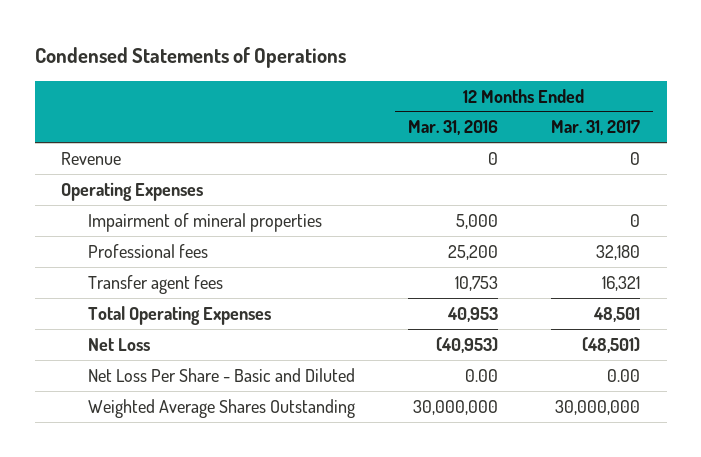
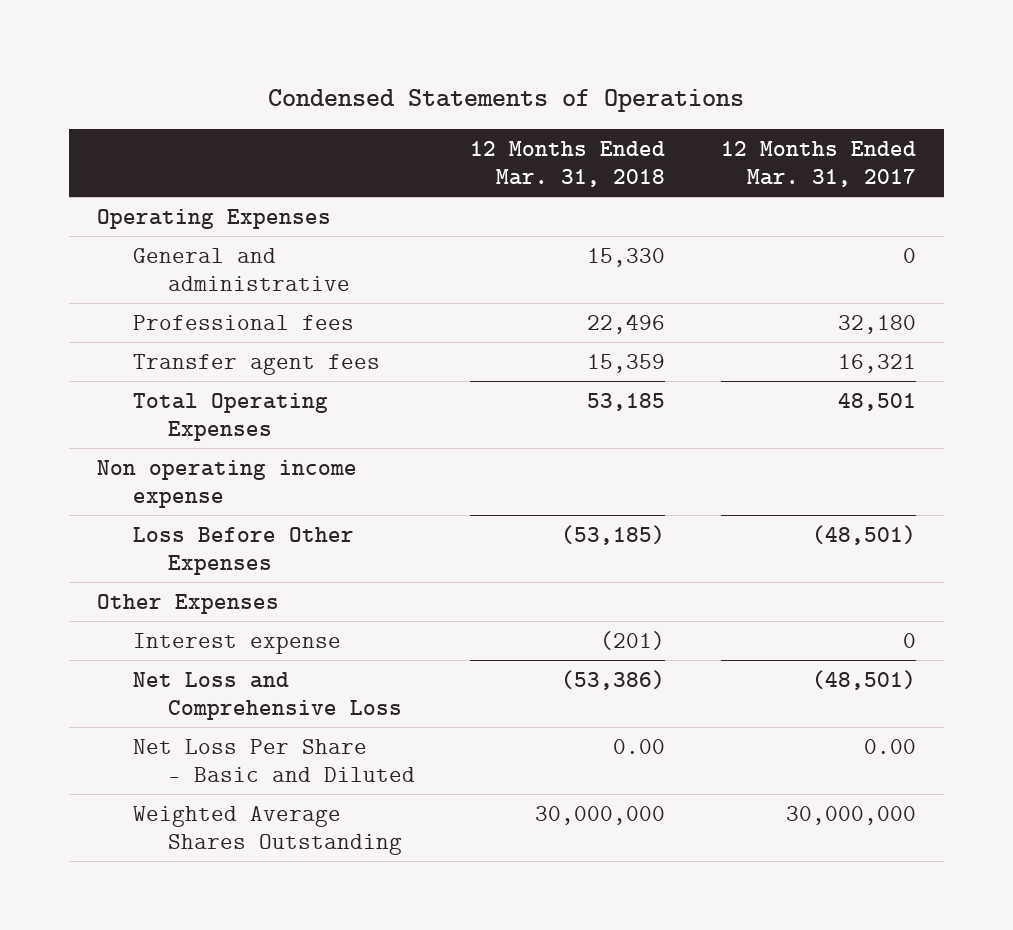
[408,120,499,136] Mar. 31, 2016 -> none
none -> [470,140,666,187] 12 Months Ended Mar. 31, 2018
[61,151,122,165] Revenue -> none
[87,212,322,232] Impairment of mineral properties -> none
none -> [132,247,351,291] General and administrative
none -> [97,459,358,508] Non operating income expense
none -> [132,526,354,575] Loss Before Other Expenses
none -> [97,593,280,614] Other Expenses
none -> [132,632,341,654] Interest expense
[87,337,150,351] Net Loss -> [132,671,403,720] Net Loss and Comprehensive Loss

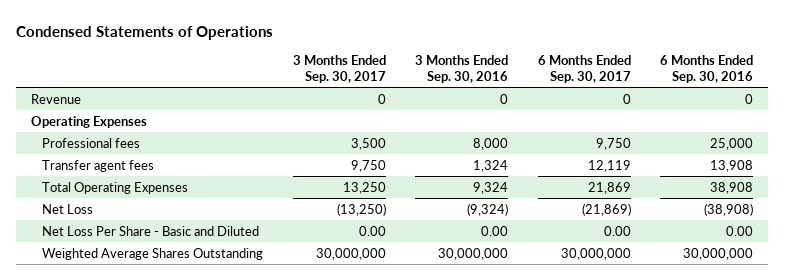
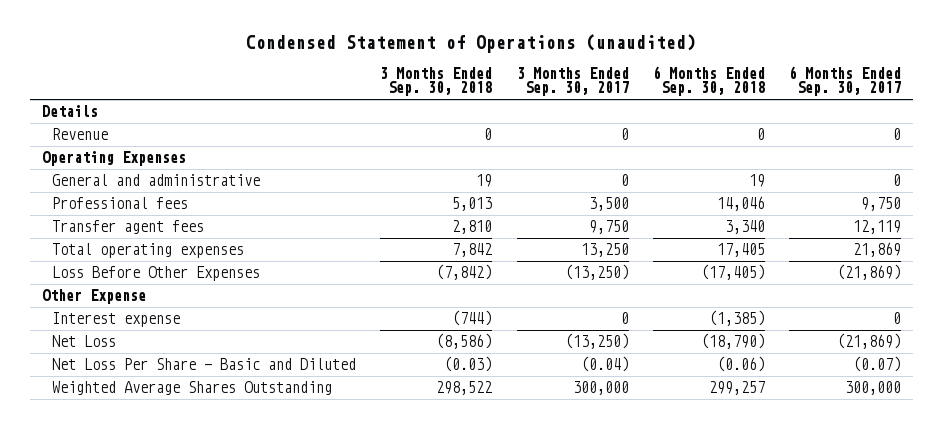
[16,25,274,40] Condensed Statements of Operations -> [246,33,697,53] Condensed Statement of Operations (unaudited)
[415,55,509,84] 3 Months Ended Sep. 30, 2016 -> none
[660,55,754,84] 6 Months Ended Sep. 30, 2016 -> none
none -> [380,66,493,97] 3 Months Ended Sep. 30, 2018
none -> [652,65,765,97] 6 Months Ended Sep. 30, 2018
none -> [41,105,98,118] Details
none -> [51,174,260,187] General and administrative
[41,181,188,194] Total Operating Expenses -> [51,243,244,259] Total operating expenses
none -> [51,266,260,282] Loss Before Other Expenses
none -> [41,289,146,305] Other Expense
none -> [51,312,180,328] Interest expense
[358,225,386,236] 0.00 -> [580,356,629,373] (0.04)
[603,225,631,236] 0.00 -> [853,356,902,373] (0.07)
[315,247,386,260] 30,000,000 -> [572,381,629,396] 300,000
[560,247,631,260] 30,000,000 -> [845,381,902,396] 300,000

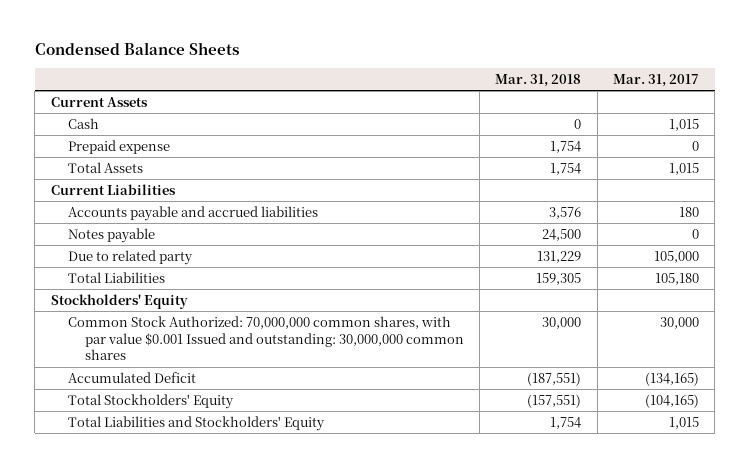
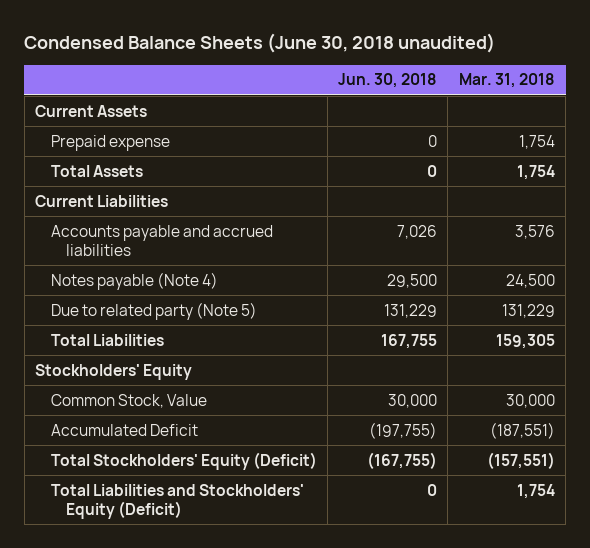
[34,42,239,56] Condensed Balance Sheets -> [24,32,496,53] Condensed Balance Sheets (June 30, 2018 unaudited)
[613,73,700,87] Mar. 31, 2017 -> none
none -> [338,73,438,89] Jun. 30, 2018
[67,117,99,129] Cash -> none
[67,227,155,243] Notes payable -> [50,271,218,290] Notes payable (Note 4)
[67,249,193,265] Due to related party -> [50,301,257,320] Due to related party (Note 5)
[67,315,464,361] Common Stock Authorized: 70,000,000 common shares, with par value $0.001 Issued and outstanding: 30,000,000 common shares -> [50,393,207,408] Common Stock, Value
[67,393,234,409] Total Stockholders' Equity -> [50,451,317,470] Total Stockholders' Equity (Deficit)
[67,415,325,431] Total Liabilities and Stockholders' Equity -> [50,483,304,519] Total Liabilities and Stockholders' Equity (Deficit)

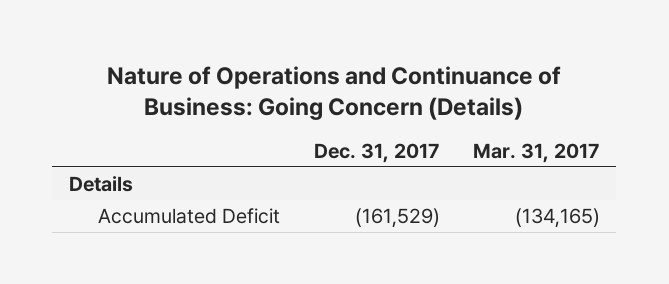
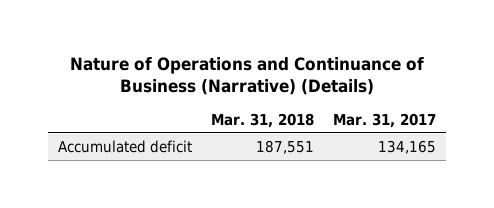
[107,65,562,121] Nature of Operations and Continuance of Business: Going Concern (Details) -> [70,57,425,96] Nature of Operations and Continuance of Business (Narrative) (Details)
[313,143,440,164] Dec. 31, 2017 -> none
none -> [211,113,315,129] Mar. 31, 2018
[69,175,134,192] Details -> none
[98,207,281,224] Accumulated Deficit -> [57,140,192,154] Accumulated deficit
[514,207,600,228] (134,165) -> [378,140,437,155] 134,165

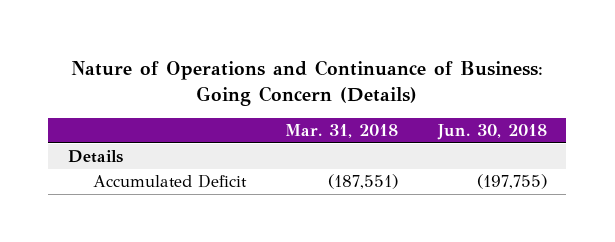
[70,57,425,96] Nature of Operations and Continuance of Business (Narrative) (Details) -> [71,59,544,106] Nature of Operations and Continuance of Business: Going Concern (Details)
[333,113,437,129] Mar. 31, 2017 -> none
none -> [436,124,547,141] Jun. 30, 2018
none -> [68,150,124,164] Details
[57,140,192,154] Accumulated deficit -> [92,174,247,189] Accumulated Deficit
[256,140,315,155] 187,551 -> [328,174,399,190] (187,551)

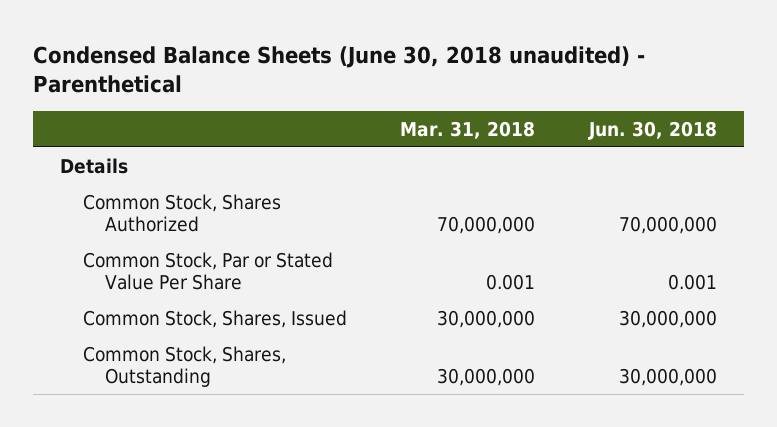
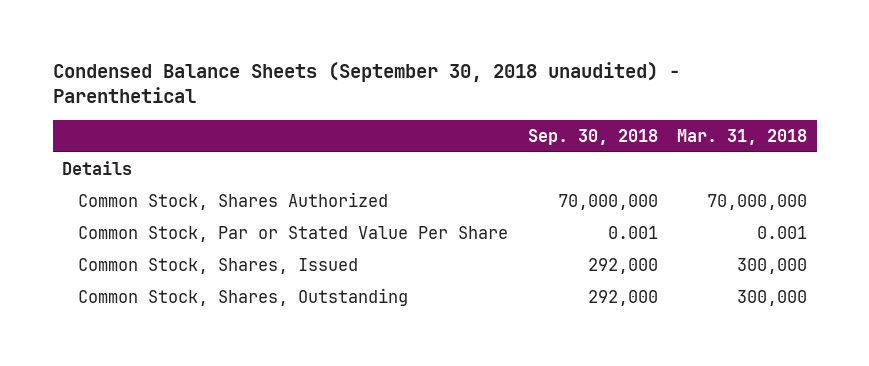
[33,45,646,94] Condensed Balance Sheets (June 30, 2018 unaudited) - Parenthetical -> [52,62,680,104] Condensed Balance Sheets (September 30, 2018 unaudited) - Parenthetical
[588,121,718,141] Jun. 30, 2018 -> none
none -> [527,128,658,145] Sep. 30, 2018
[437,309,536,328] 30,000,000 -> [736,258,807,275] 300,000
[437,367,536,386] 30,000,000 -> [736,290,807,307] 300,000

